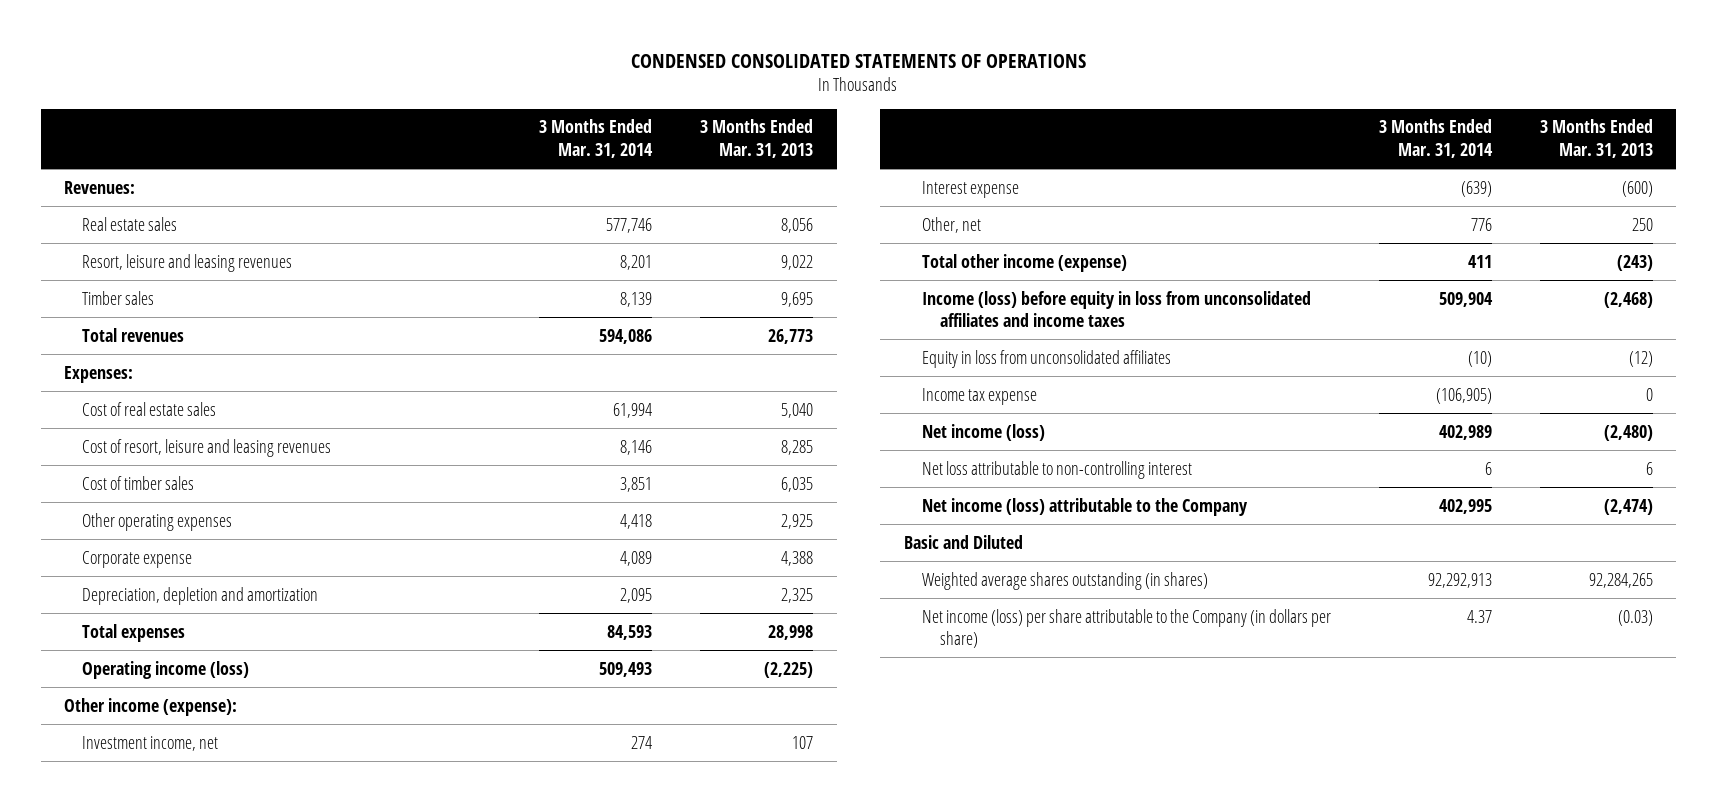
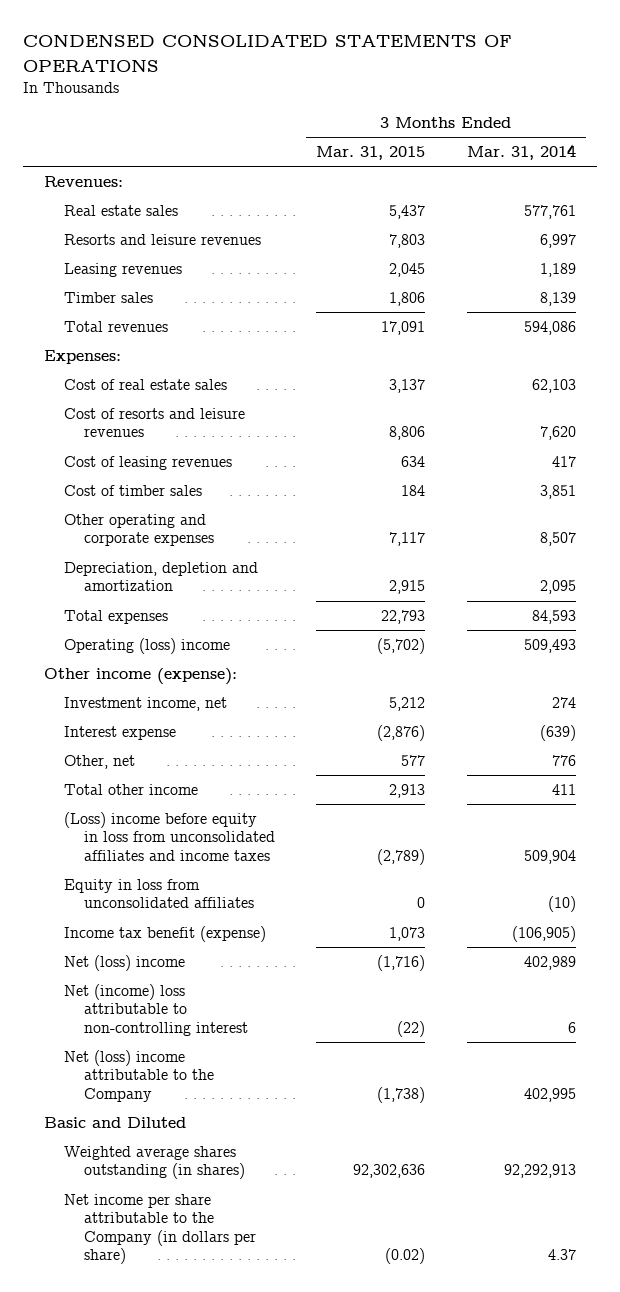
[699,119,813,159] 3 Months Ended Mar. 31, 2013 -> none
none -> [316,146,426,161] Mar. 31, 2015
[606,217,653,233] 577,746 -> [523,204,576,219] 577,761
[82,253,293,272] Resort, leisure and leasing revenues -> [64,233,262,245] Resorts and leisure revenues
[620,254,653,270] 8,201 -> [539,233,576,248] 6,997
none -> [64,262,183,277] Leasing revenues
[613,402,653,418] 61,994 -> [531,378,576,393] 62,103
[82,438,332,457] Cost of resort, leisure and leasing revenues -> [64,407,246,438] Cost of resorts and leisure revenues
[620,439,653,455] 8,146 -> [539,426,576,441] 7,620
none -> [64,455,233,470] Cost of leasing revenues
[82,550,193,568] Corporate expense -> none
[82,512,233,531] Other operating expenses -> [64,513,215,547] Other operating and corporate expenses
[620,513,653,529] 4,418 -> [539,532,576,547] 8,507
[82,660,250,679] Operating income (loss) -> [64,637,231,654] Operating (loss) income
[922,253,1128,272] Total other income (expense) -> [64,783,199,795] Total other income
[922,290,1312,328] Income (loss) before equity in loss from unconsolidated affiliates and income taxes -> [64,811,276,861] (Loss) income before equity in loss from unconsolidated affiliates and income taxes
[922,387,1038,405] Income tax expense -> [64,925,267,942] Income tax benefit (expense)
[922,423,1046,441] Net income (loss) -> [64,954,186,971] Net (loss) income
[922,460,1193,479] Net loss attributable to non-controlling interest -> [64,983,249,1036] Net (income) loss attributable to non-controlling interest
[922,497,1249,516] Net income (loss) attributable to the Company -> [64,1049,215,1102] Net (loss) income attributable to the Company
[922,608,1332,649] Net income (loss) per share attributable to the Company (in dollars per share) -> [64,1193,257,1264] Net income per share attributable to the Company (in dollars per share)

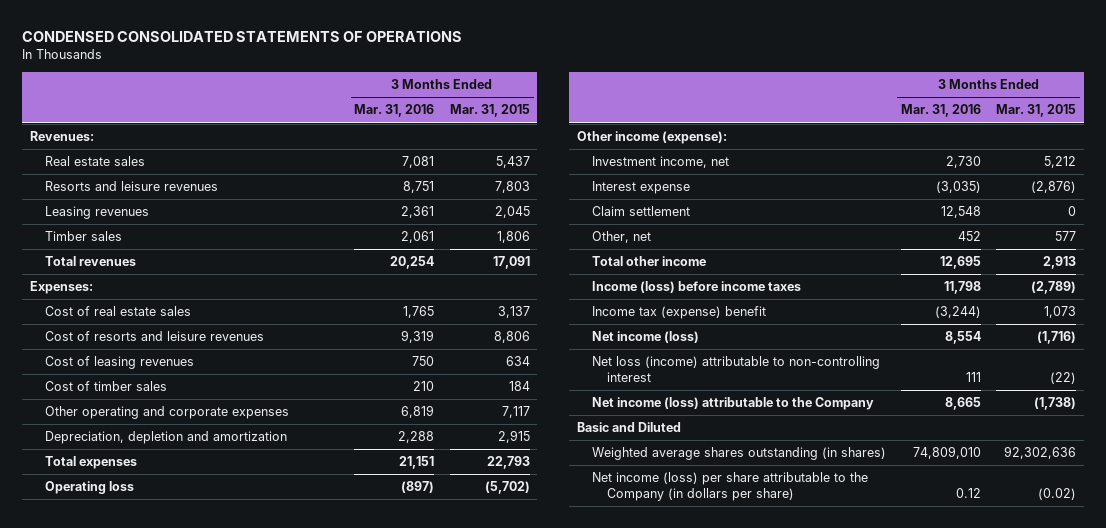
[466,144,576,161] Mar. 31, 2014 -> none
none -> [354,104,435,118] Mar. 31, 2016
[64,637,231,654] Operating (loss) income -> [45,481,135,495] Operating loss
none -> [591,206,690,217] Claim settlement
[64,878,255,909] Equity in loss from unconsolidated affiliates -> none
[64,811,276,861] (Loss) income before equity in loss from unconsolidated affiliates and income taxes -> [591,281,801,294] Income (loss) before income taxes
[64,925,267,942] Income tax benefit (expense) -> [591,306,766,320] Income tax (expense) benefit
[64,954,186,971] Net (loss) income -> [591,331,699,344] Net income (loss)
[64,983,249,1036] Net (income) loss attributable to non-controlling interest -> [591,356,880,383] Net loss (income) attributable to non-controlling interest
[64,1049,215,1102] Net (loss) income attributable to the Company -> [591,397,874,411] Net income (loss) attributable to the Company
[64,1193,257,1264] Net income per share attributable to the Company (in dollars per share) -> [591,472,868,502] Net income (loss) per share attributable to the Company (in dollars per share)

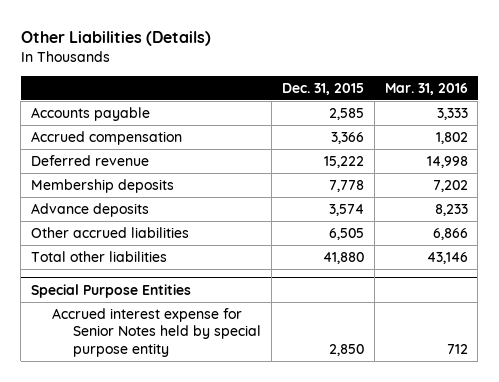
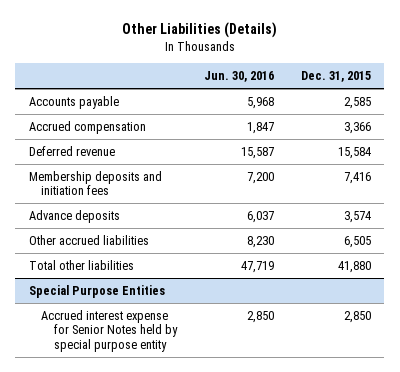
[384,82,468,95] Mar. 31, 2016 -> none
none -> [204,71,275,83] Jun. 30, 2016
[323,155,364,168] 15,222 -> [337,146,371,159] 15,584
[31,178,175,193] Membership deposits -> [28,170,162,196] Membership deposits and initiation fees
[328,179,364,192] 7,778 -> [343,171,371,184] 7,416

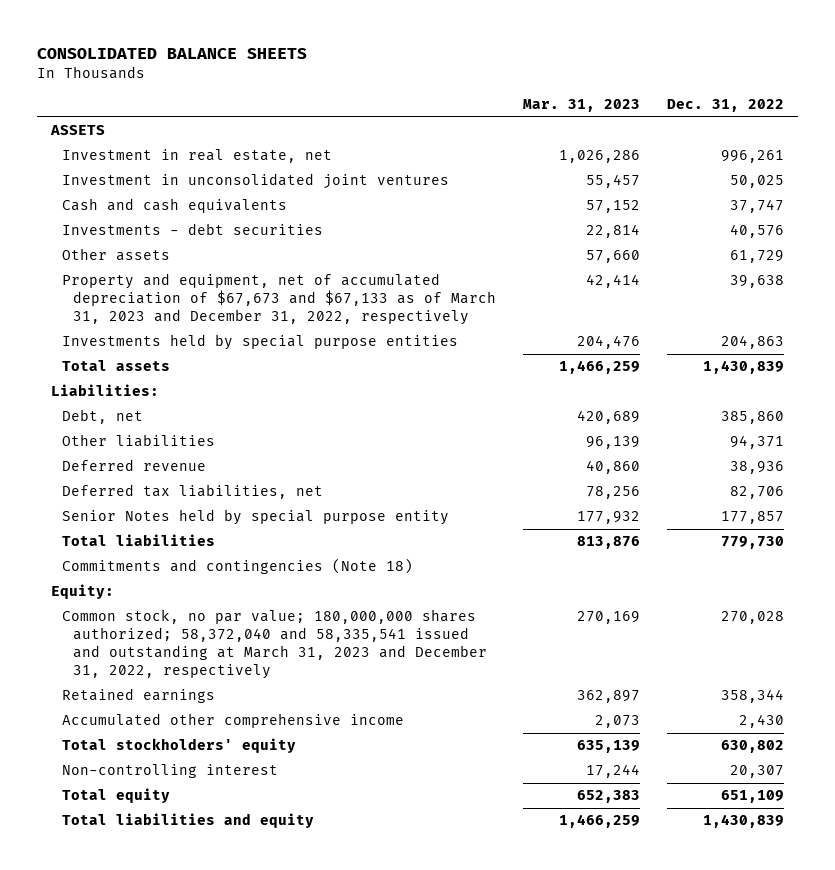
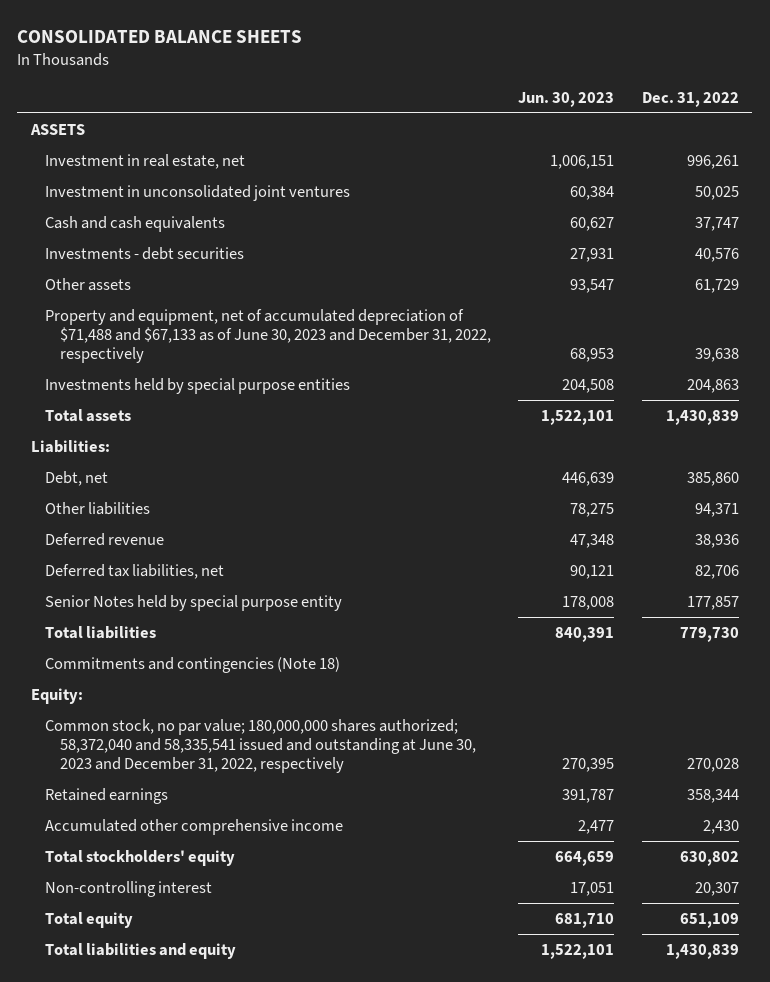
[522,99,640,113] Mar. 31, 2023 -> none
none -> [518,91,615,107] Jun. 30, 2023
[61,273,496,326] Property and equipment, net of accumulated depreciation of $67,673 and $67,133 as of March 31, 2023 and December 31, 2022, respectively -> [45,308,491,364] Property and equipment, net of accumulated depreciation of $71,488 and $67,133 as of June 30, 2023 and December 31, 2022, respectively
[61,609,487,680] Common stock, no par value; 180,000,000 shares authorized; 58,372,040 and 58,335,541 issued and outstanding at March 31, 2023 and December 31, 2022, respectively -> [45,718,476,774] Common stock, no par value; 180,000,000 shares authorized; 58,372,040 and 58,335,541 issued and outstanding at June 30, 2023 and December 31, 2022, respectively

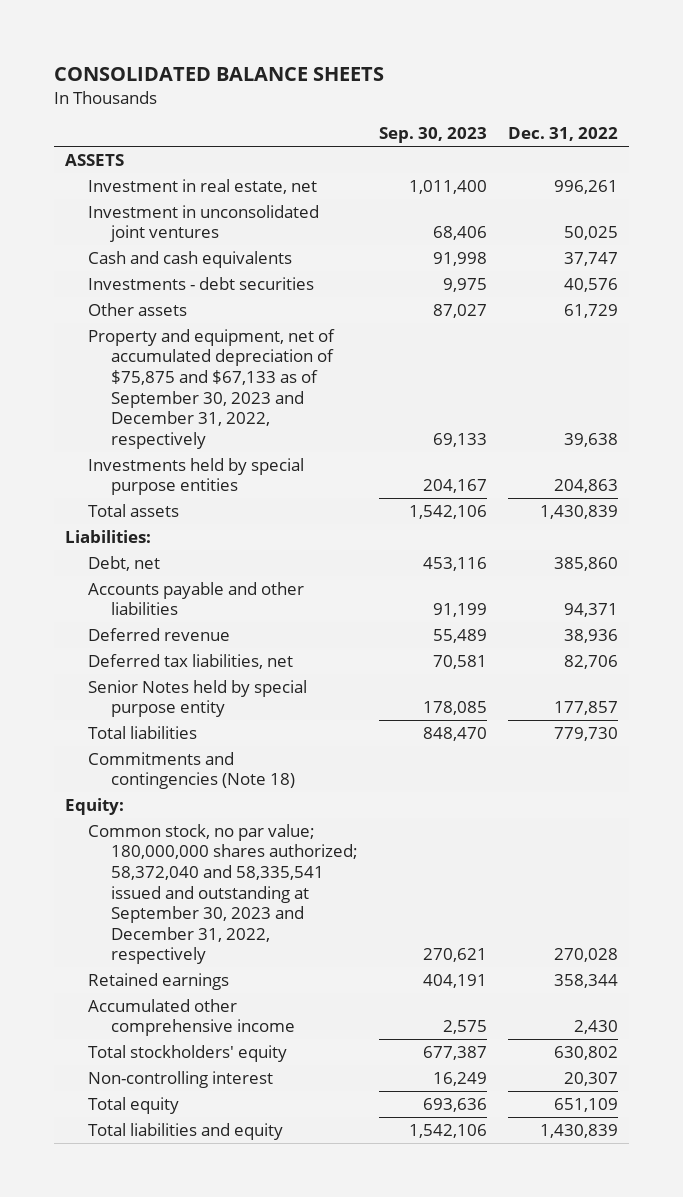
[518,91,615,107] Jun. 30, 2023 -> none
none -> [379,127,488,144] Sep. 30, 2023
[45,308,491,364] Property and equipment, net of accumulated depreciation of $71,488 and $67,133 as of June 30, 2023 and December 31, 2022, respectively -> [87,328,335,449] Property and equipment, net of accumulated depreciation of $75,875 and $67,133 as of September 30, 2023 and December 31, 2022, respectively
[45,501,151,515] Other liabilities -> [87,581,304,616] Accounts payable and other liabilities
[45,718,476,774] Common stock, no par value; 180,000,000 shares authorized; 58,372,040 and 58,335,541 issued and outstanding at June 30, 2023 and December 31, 2022, respectively -> [87,823,359,965] Common stock, no par value; 180,000,000 shares authorized; 58,372,040 and 58,335,541 issued and outstanding at September 30, 2023 and December 31, 2022, respectively

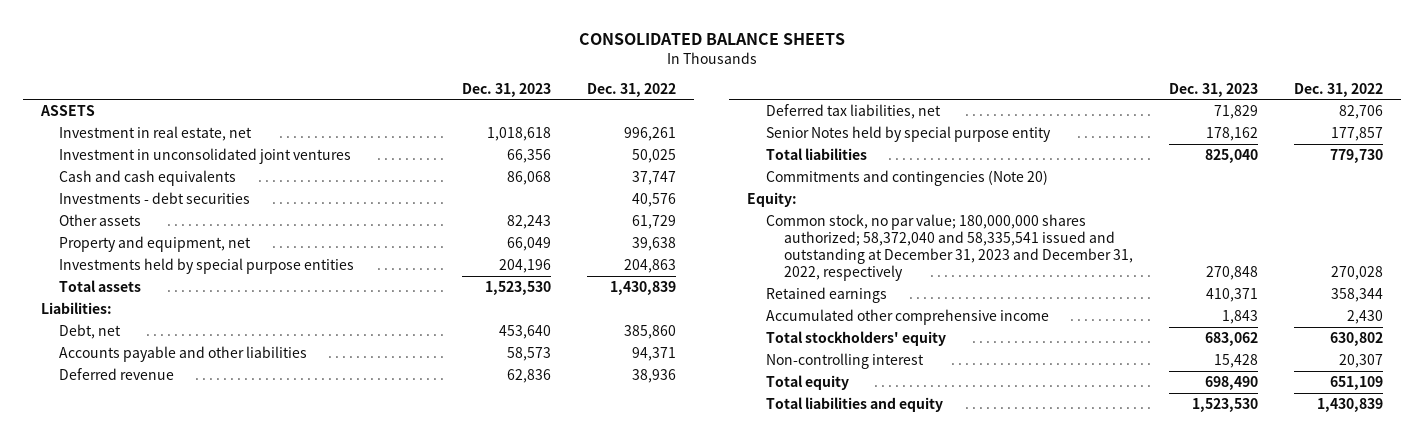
[379,127,488,144] Sep. 30, 2023 -> none
none -> [462,82,552,97] Dec. 31, 2023
[87,328,335,449] Property and equipment, net of accumulated depreciation of $75,875 and $67,133 as of September 30, 2023 and December 31, 2022, respectively -> [58,236,251,253] Property and equipment, net
[87,751,296,790] Commitments and contingencies (Note 18) -> [765,170,1048,187] Commitments and contingencies (Note 20)
[87,823,359,965] Common stock, no par value; 180,000,000 shares authorized; 58,372,040 and 58,335,541 issued and outstanding at September 30, 2023 and December 31, 2022, respectively -> [765,214,1133,281] Common stock, no par value; 180,000,000 shares authorized; 58,372,040 and 58,335,541 issued and outstanding at December 31, 2023 and December 31, 2022, respectively

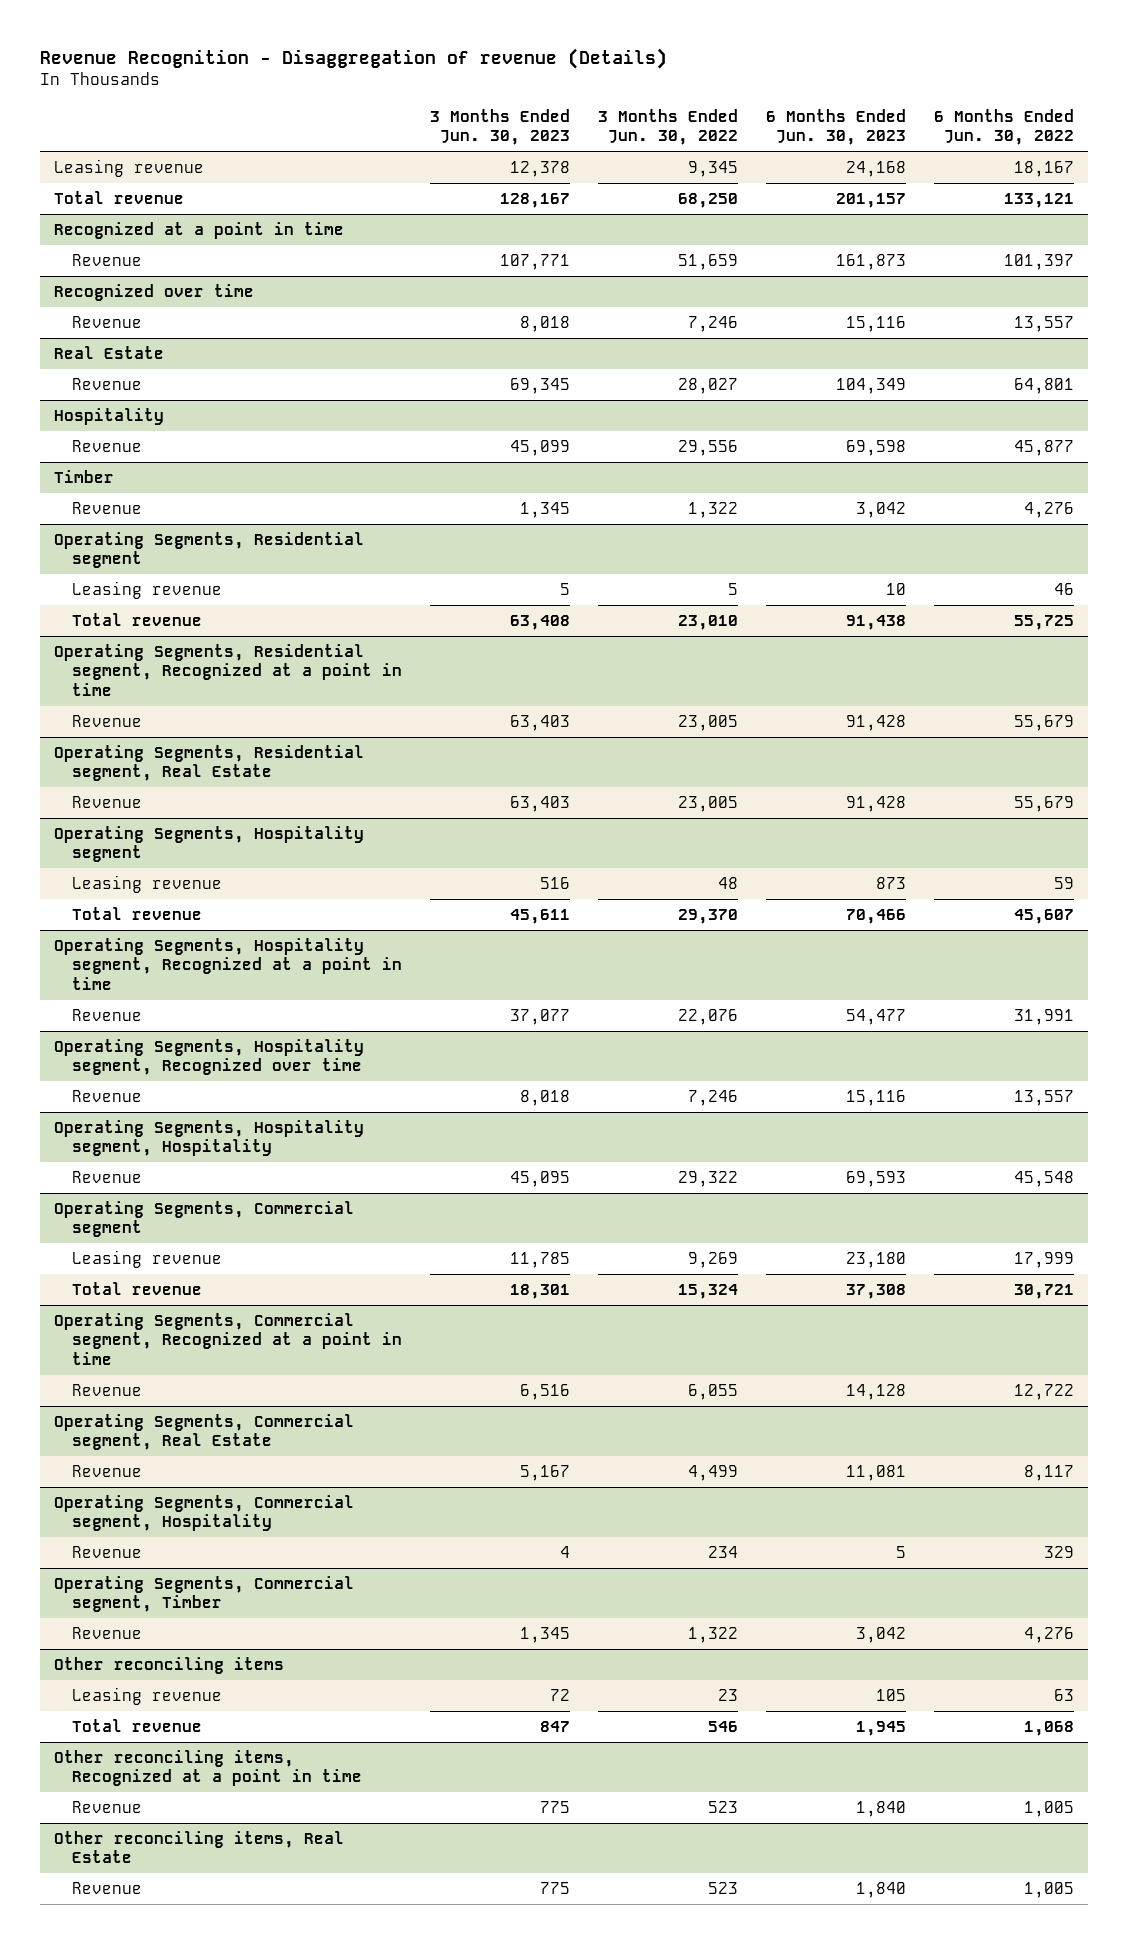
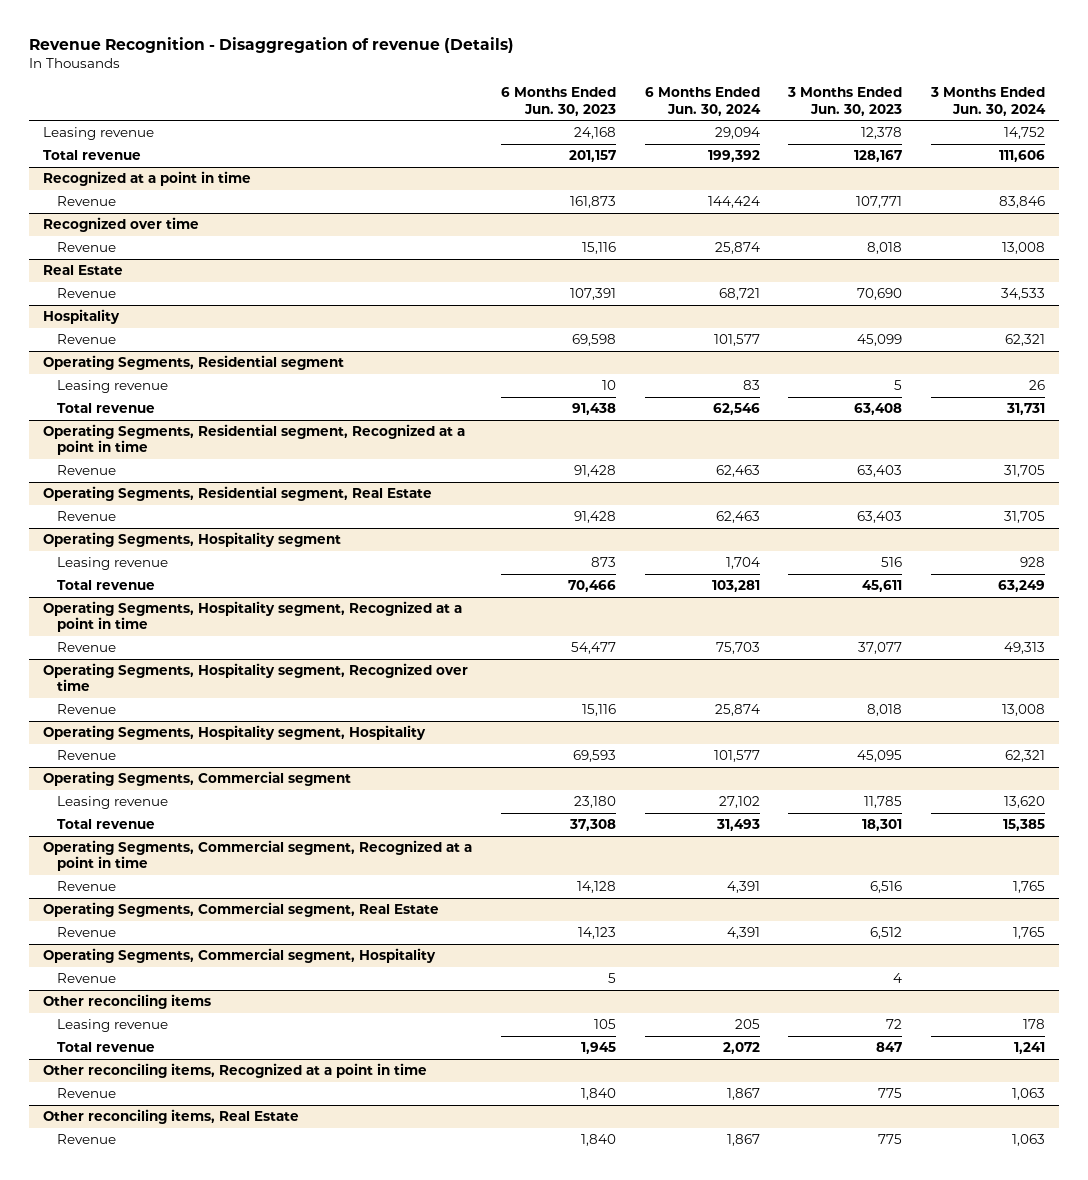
[598,108,739,146] 3 Months Ended Jun. 30, 2022 -> none
[934,108,1075,146] 6 Months Ended Jun. 30, 2022 -> none
none -> [644,87,761,116] 6 Months Ended Jun. 30, 2024
none -> [930,87,1047,116] 3 Months Ended Jun. 30, 2024
[510,377,571,394] 69,345 -> [857,287,903,300] 70,690
[836,377,907,394] 104,349 -> [569,287,616,300] 107,391
[54,469,115,483] Timber -> none
[72,501,143,514] Revenue -> none
[520,1464,571,1481] 5,167 -> [870,926,903,939] 6,512
[846,1464,907,1481] 11,081 -> [577,926,616,939] 14,123
[54,1575,355,1613] Operating Segments, Commercial segment, Timber -> none
[72,1626,143,1639] Revenue -> none

